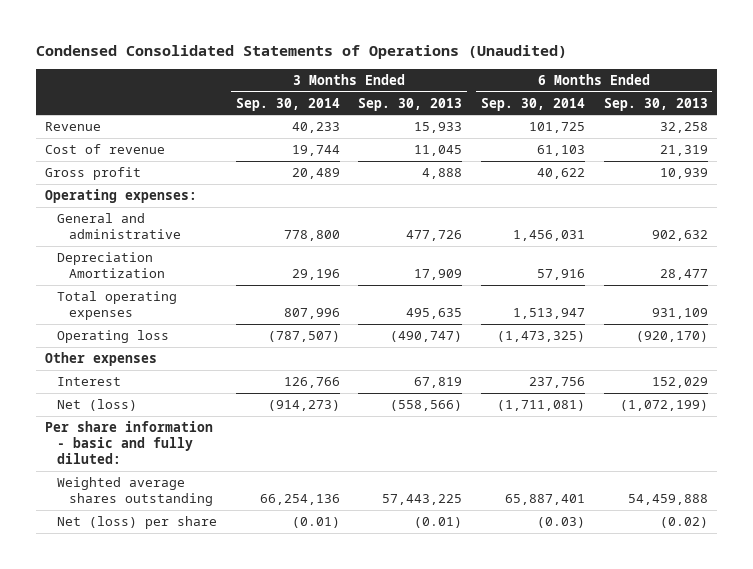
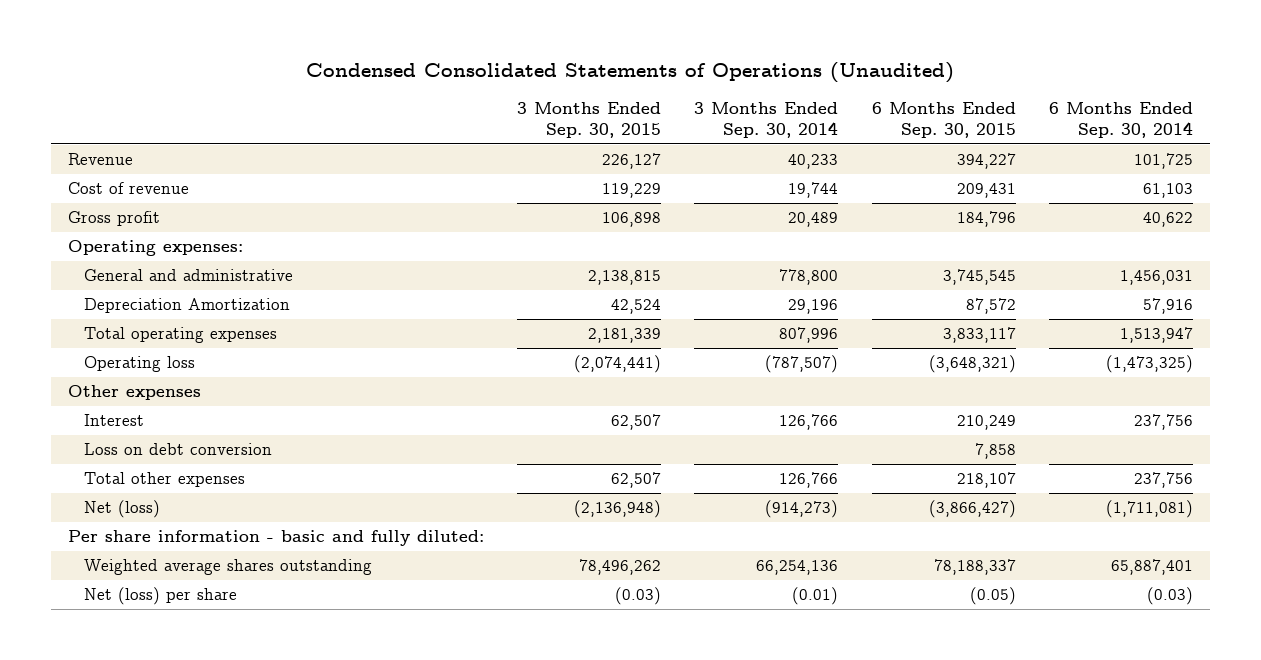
[358,97,463,111] Sep. 30, 2013 -> none
[603,97,708,111] Sep. 30, 2013 -> none
none -> [517,102,662,139] 3 Months Ended Sep. 30, 2015
none -> [871,102,1016,139] 6 Months Ended Sep. 30, 2015
none -> [84,443,273,456] Loss on debt conversion
none -> [84,472,246,488] Total other expenses

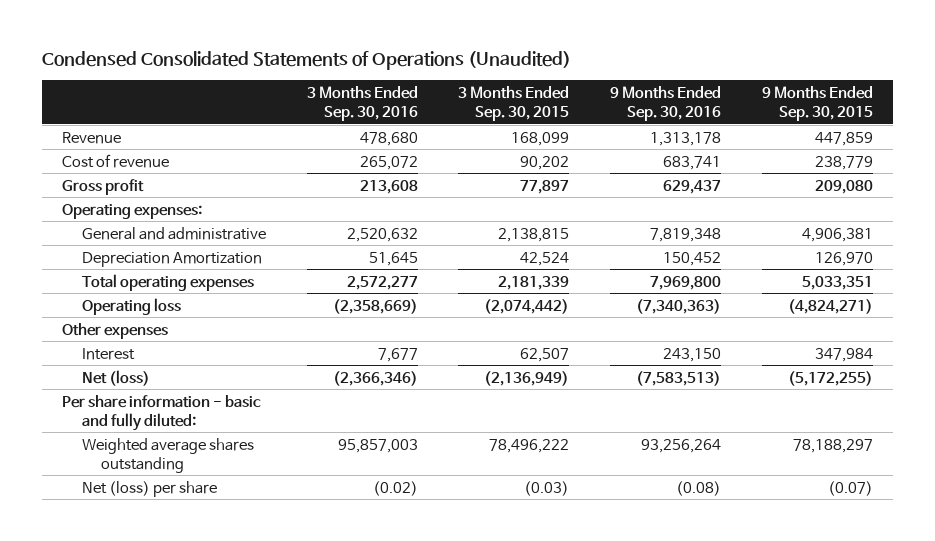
[694,102,839,139] 3 Months Ended Sep. 30, 2014 -> none
[871,102,1016,139] 6 Months Ended Sep. 30, 2015 -> none
[1049,102,1194,139] 6 Months Ended Sep. 30, 2014 -> none
none -> [306,86,418,122] 3 Months Ended Sep. 30, 2016
none -> [610,86,722,122] 9 Months Ended Sep. 30, 2016
none -> [761,86,873,122] 9 Months Ended Sep. 30, 2015
[602,153,662,170] 226,127 -> [511,131,570,146] 168,099
[602,183,662,199] 119,229 -> [520,155,570,170] 90,202
[602,212,662,228] 106,898 -> [520,179,570,194] 77,897
[574,355,662,374] (2,074,441) -> [484,298,570,314] (2,074,442)
[84,443,273,456] Loss on debt conversion -> none
[84,472,246,488] Total other expenses -> none
[574,500,662,519] (2,136,948) -> [484,370,570,386] (2,136,949)
[579,559,662,576] 78,496,262 -> [489,438,570,453] 78,496,222

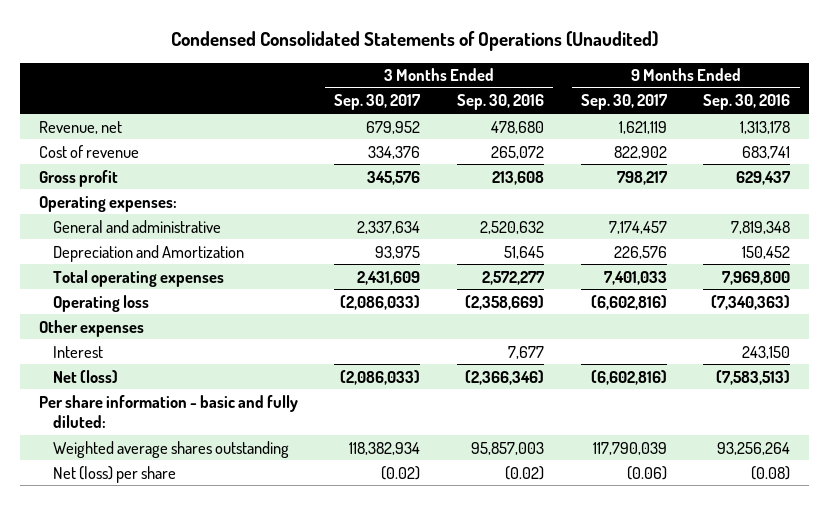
[458,86,570,122] 3 Months Ended Sep. 30, 2015 -> none
[761,86,873,122] 9 Months Ended Sep. 30, 2015 -> none
none -> [334,94,422,111] Sep. 30, 2017
none -> [580,94,668,111] Sep. 30, 2017
[62,131,122,144] Revenue -> [38,120,122,134] Revenue, net
[81,251,262,267] Depreciation Amortization -> [52,244,244,262] Depreciation and Amortization

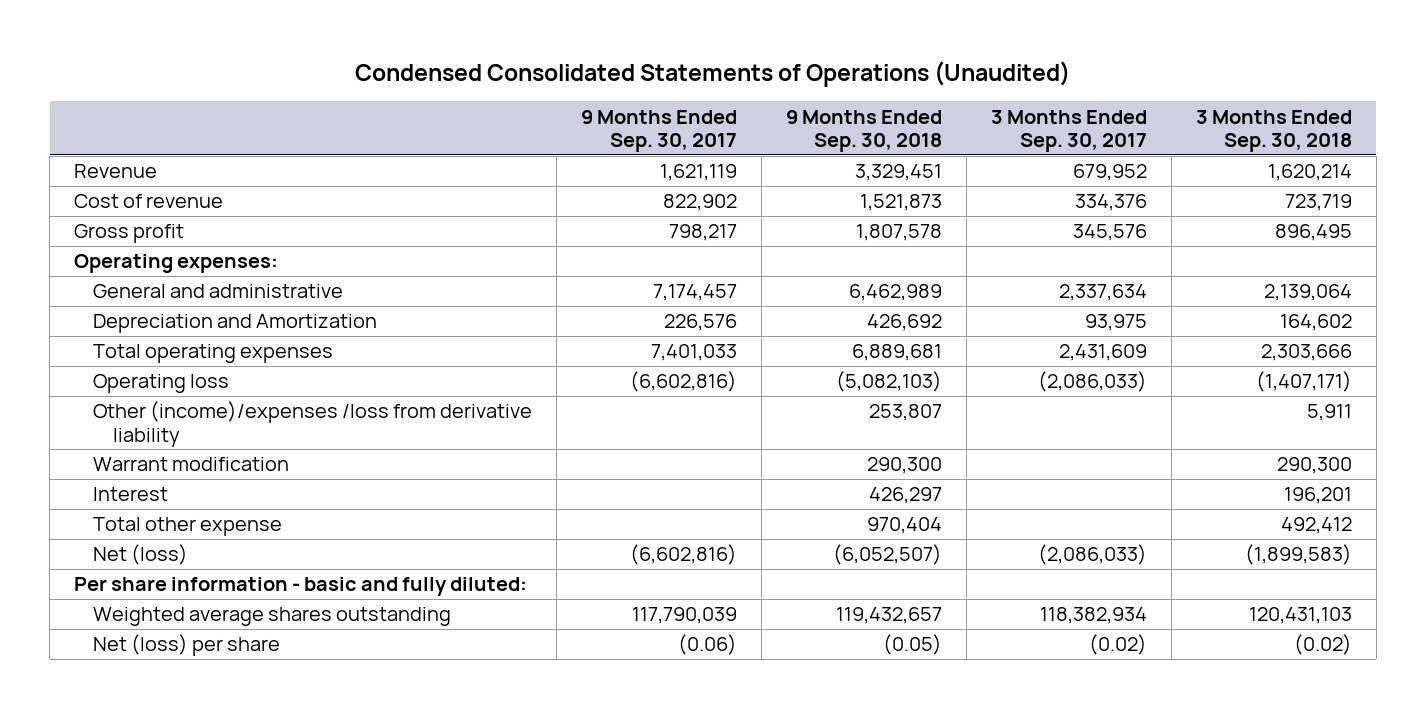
[457,94,545,111] Sep. 30, 2016 -> none
[703,94,791,111] Sep. 30, 2016 -> none
none -> [786,109,943,153] 9 Months Ended Sep. 30, 2018
none -> [1195,109,1352,153] 3 Months Ended Sep. 30, 2018
[38,120,122,134] Revenue, net -> [74,164,158,179] Revenue
[38,319,144,337] Other expenses -> none
none -> [93,401,533,447] Other (income)/expenses /loss from derivative liability
none -> [93,457,290,472] Warrant modification
none -> [93,517,283,537] Total other expense

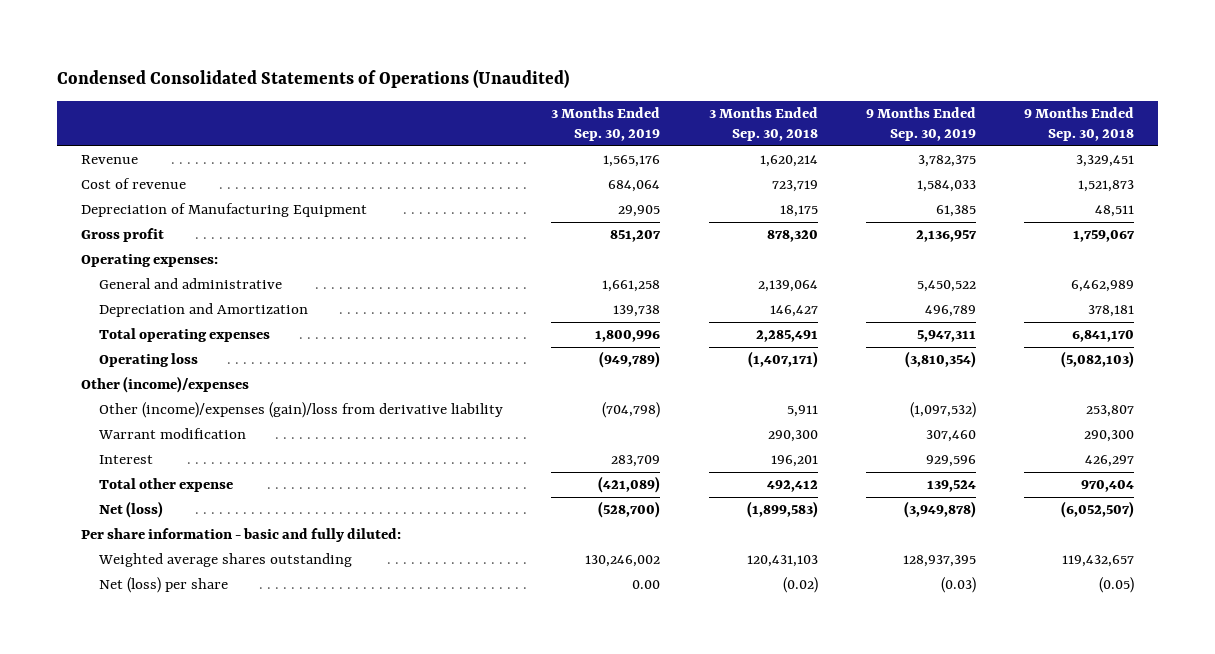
[581,109,738,153] 9 Months Ended Sep. 30, 2017 -> none
[990,109,1147,153] 3 Months Ended Sep. 30, 2017 -> none
none -> [551,107,661,142] 3 Months Ended Sep. 30, 2019
none -> [865,107,976,142] 9 Months Ended Sep. 30, 2019
none -> [81,203,368,218] Depreciation of Manufacturing Equipment
[856,224,943,242] 1,807,578 -> [1073,230,1136,243] 1,759,067
[1274,224,1352,242] 896,495 -> [766,230,818,243] 878,320
[867,314,943,332] 426,692 -> [1088,305,1135,318] 378,181
[1279,314,1352,332] 164,602 -> [769,305,818,318] 146,427
[852,344,943,362] 6,889,681 -> [1072,330,1135,343] 6,841,170
[1260,344,1352,362] 2,303,666 -> [755,330,818,343] 2,285,491
none -> [81,376,250,394] Other (income)/expenses
[93,401,533,447] Other (income)/expenses /loss from derivative liability -> [98,402,503,419] Other (income)/expenses (gain)/loss from derivative liability

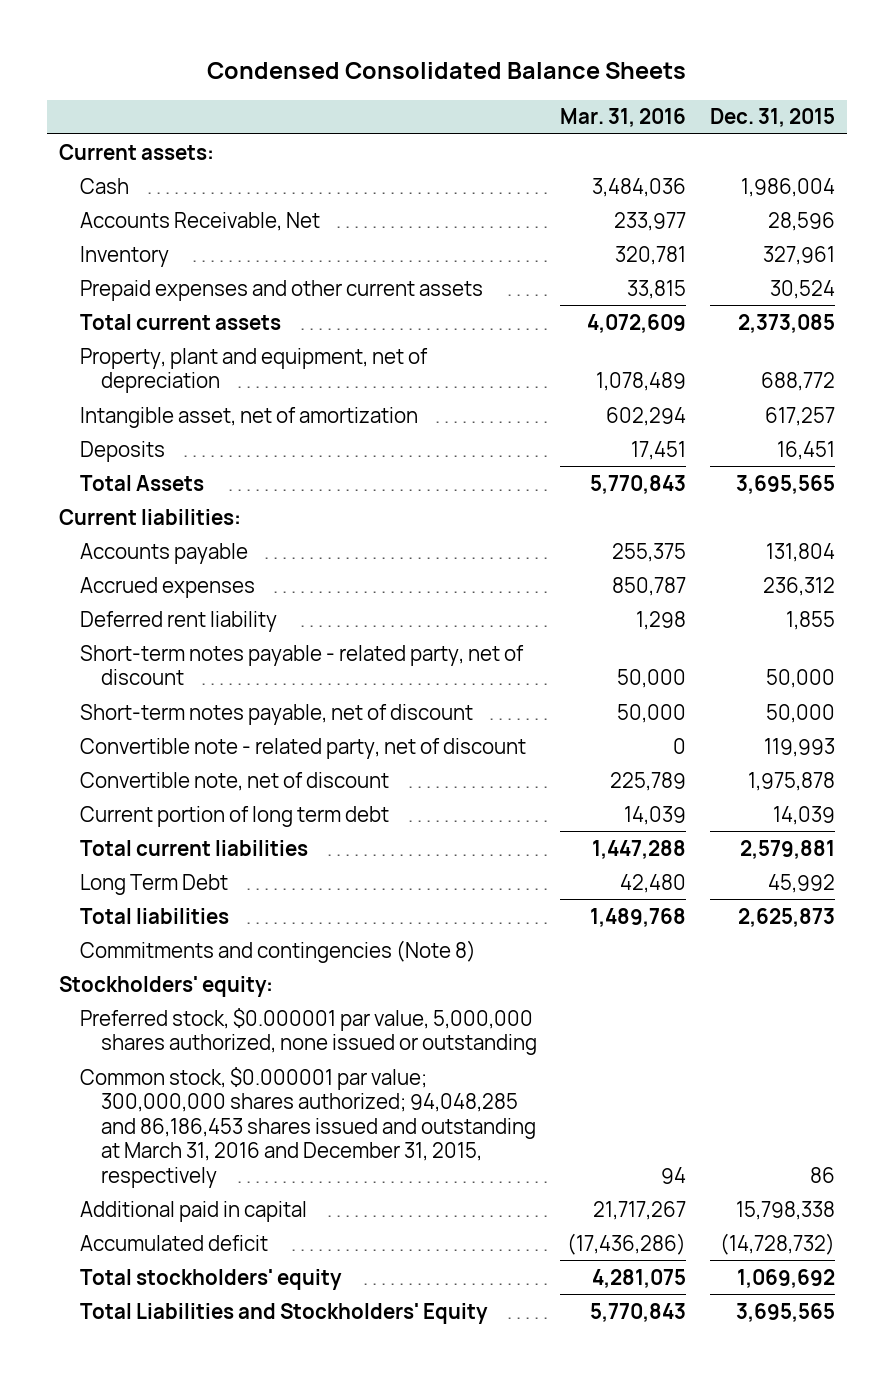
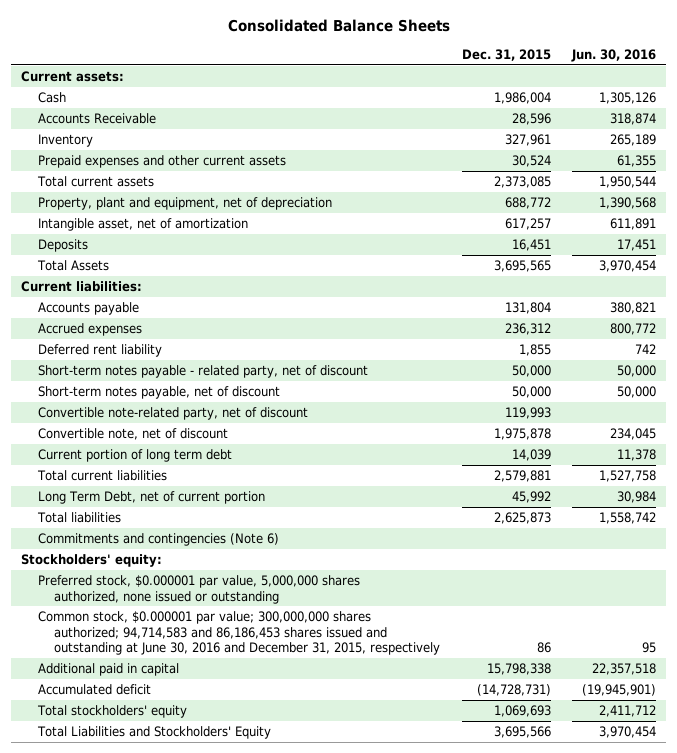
[207,62,687,80] Condensed Consolidated Balance Sheets -> [227,18,450,32] Consolidated Balance Sheets
[560,108,687,128] Mar. 31, 2016 -> none
none -> [570,49,656,63] Jun. 30, 2016
[79,211,320,231] Accounts Receivable, Net -> [37,113,156,125] Accounts Receivable
[79,737,526,759] Convertible note - related party, net of discount -> [37,407,308,421] Convertible note-related party, net of discount
[79,873,228,895] Long Term Debt -> [37,491,265,505] Long Term Debt, net of current portion
[79,939,476,963] Commitments and contingencies (Note 8) -> [37,533,279,547] Commitments and contingencies (Note 6)
[79,1066,536,1188] Common stock, $0.000001 par value; 300,000,000 shares authorized; 94,048,285 and 86,186,453 shares issued and outstanding at March 31, 2016 and December 31, 2015, respectively -> [37,611,441,656] Common stock, $0.000001 par value; 300,000,000 shares authorized; 94,714,583 and 86,186,453 shares issued and outstanding at June 30, 2016 and December 31, 2015, respectively
[720,1232,836,1255] (14,728,732) -> [476,684,551,697] (14,728,731)
[737,1268,836,1288] 1,069,692 -> [493,705,551,718] 1,069,693
[736,1302,836,1322] 3,695,565 -> [493,726,551,739] 3,695,566

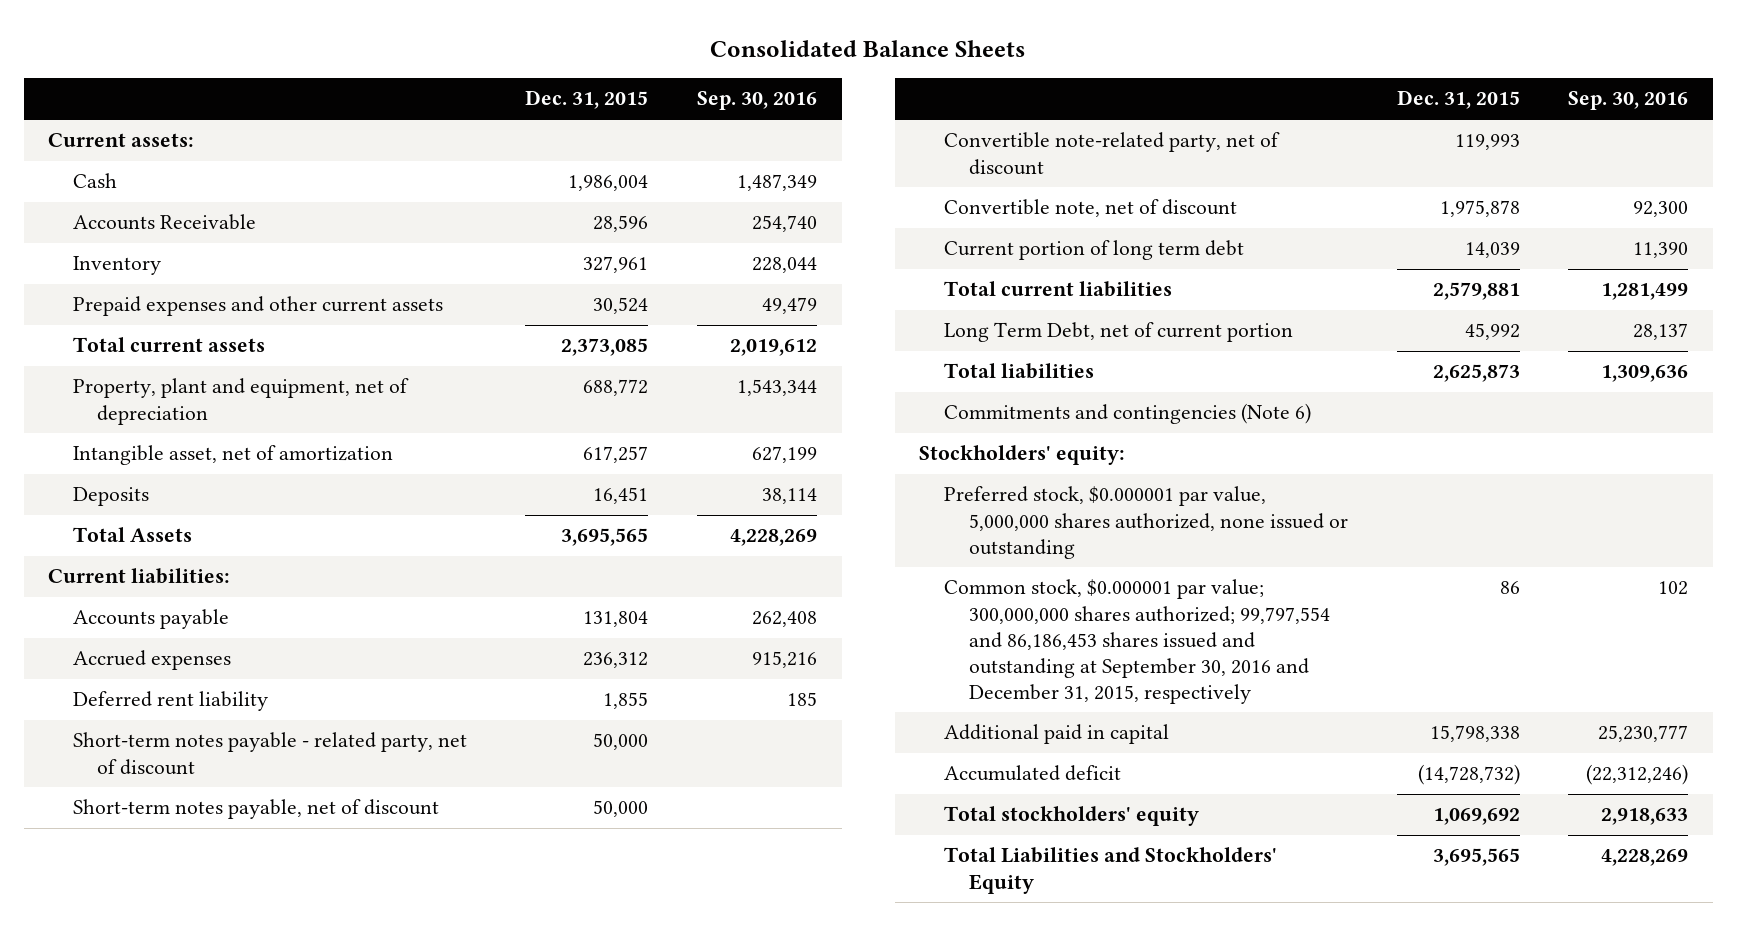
[570,49,656,63] Jun. 30, 2016 -> none
none -> [697,91,818,111] Sep. 30, 2016
[37,611,441,656] Common stock, $0.000001 par value; 300,000,000 shares authorized; 94,714,583 and 86,186,453 shares issued and outstanding at June 30, 2016 and December 31, 2015, respectively -> [943,579,1330,704] Common stock, $0.000001 par value; 300,000,000 shares authorized; 99,797,554 and 86,186,453 shares issued and outstanding at September 30, 2016 and December 31, 2015, respectively
[476,684,551,697] (14,728,731) -> [1417,764,1520,786] (14,728,732)
[493,705,551,718] 1,069,693 -> [1432,808,1520,826] 1,069,692
[493,726,551,739] 3,695,566 -> [1432,848,1520,867] 3,695,565

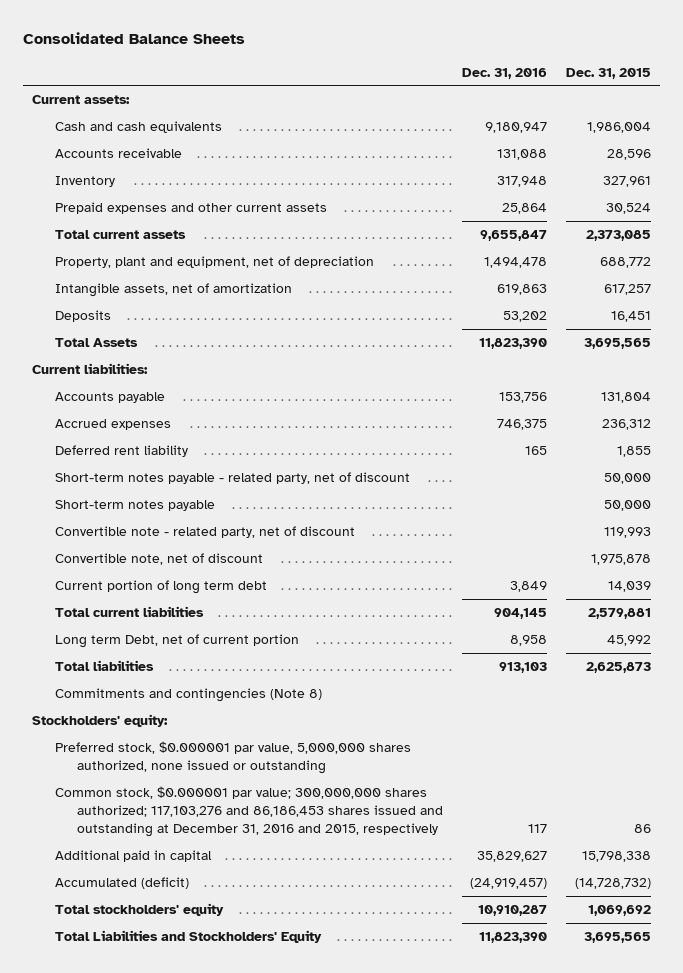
[697,91,818,111] Sep. 30, 2016 -> none
none -> [461,67,547,79] Dec. 31, 2016
[72,173,117,189] Cash -> [54,121,222,134] Cash and cash equivalents
[72,214,256,231] Accounts Receivable -> [54,148,182,159] Accounts receivable
[72,445,393,466] Intangible asset, net of amortization -> [54,283,292,298] Intangible assets, net of amortization
[72,799,439,820] Short-term notes payable, net of discount -> [54,500,215,512] Short-term notes payable
[943,132,1280,175] Convertible note-related party, net of discount -> [54,526,355,539] Convertible note - related party, net of discount
[943,322,1293,343] Long Term Debt, net of current portion -> [54,634,299,649] Long term Debt, net of current portion
[943,403,1311,425] Commitments and contingencies (Note 6) -> [54,688,322,703] Commitments and contingencies (Note 8)
[943,579,1330,704] Common stock, $0.000001 par value; 300,000,000 shares authorized; 99,797,554 and 86,186,453 shares issued and outstanding at September 30, 2016 and December 31, 2015, respectively -> [54,786,443,837] Common stock, $0.000001 par value; 300,000,000 shares authorized; 117,103,276 and 86,186,453 shares issued and outstanding at December 31, 2016 and 2015, respectively
[943,765,1121,782] Accumulated deficit -> [54,877,189,890] Accumulated (deficit)

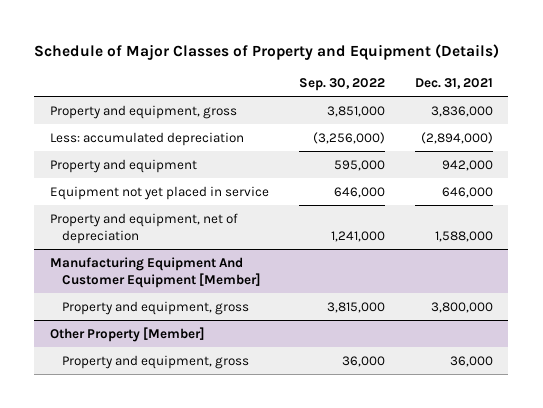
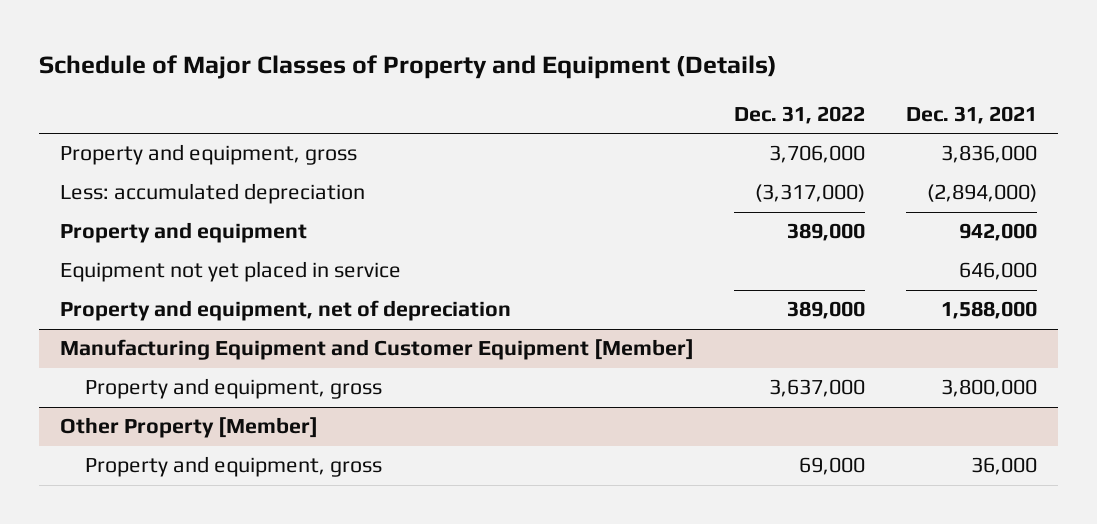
[298,77,385,91] Sep. 30, 2022 -> none
none -> [734,106,866,125] Dec. 31, 2022
[49,256,261,289] Manufacturing Equipment And Customer Equipment [Member] -> [59,339,694,361] Manufacturing Equipment and Customer Equipment [Member]

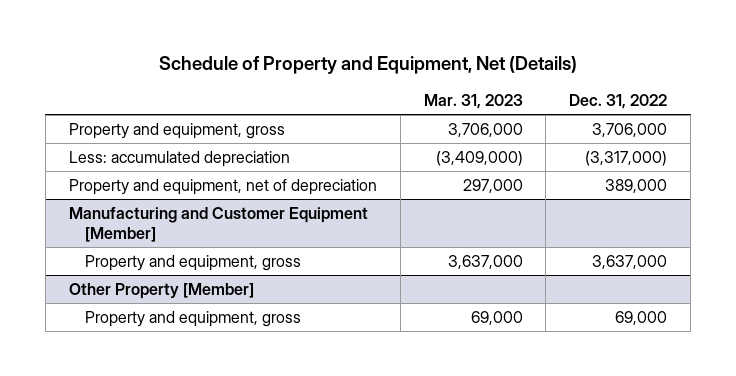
[39,54,778,79] Schedule of Major Classes of Property and Equipment (Details) -> [159,56,578,75] Schedule of Property and Equipment, Net (Details)
[906,106,1038,125] Dec. 31, 2021 -> none
none -> [423,93,523,109] Mar. 31, 2023
[59,222,307,244] Property and equipment -> none
[59,261,401,283] Equipment not yet placed in service -> none
[59,339,694,361] Manufacturing Equipment and Customer Equipment [Member] -> [68,206,368,242] Manufacturing and Customer Equipment [Member]

